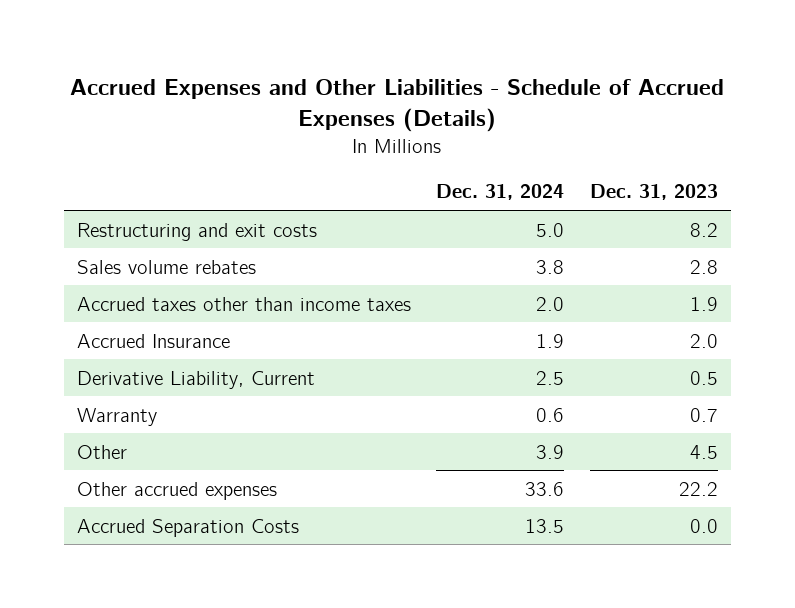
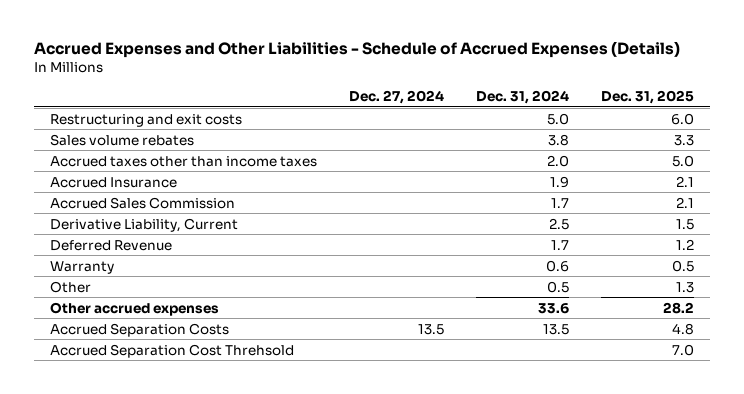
[589,184,718,201] Dec. 31, 2023 -> none
none -> [348,90,444,105] Dec. 27, 2024
none -> [601,90,695,105] Dec. 31, 2025
none -> [49,196,235,209] Accrued Sales Commission
none -> [49,239,172,251] Deferred Revenue
[536,444,565,459] 3.9 -> [546,280,569,293] 0.5
none -> [49,343,294,358] Accrued Separation Cost Threhsold

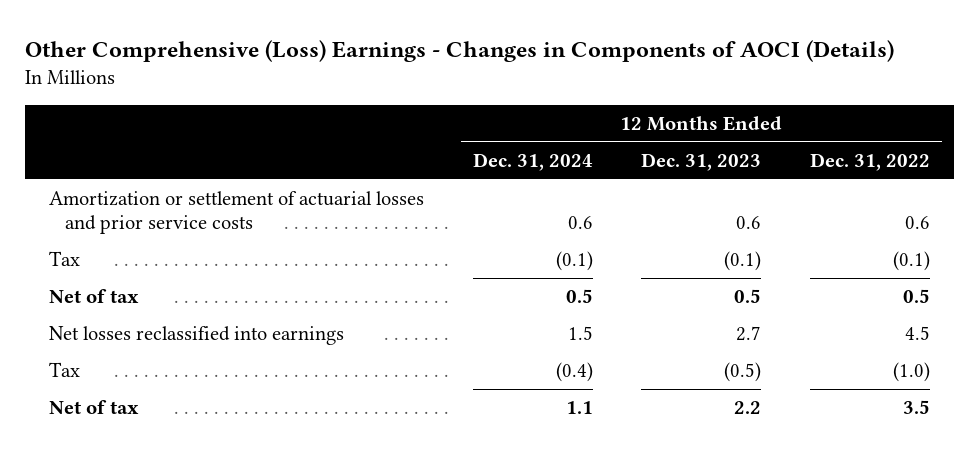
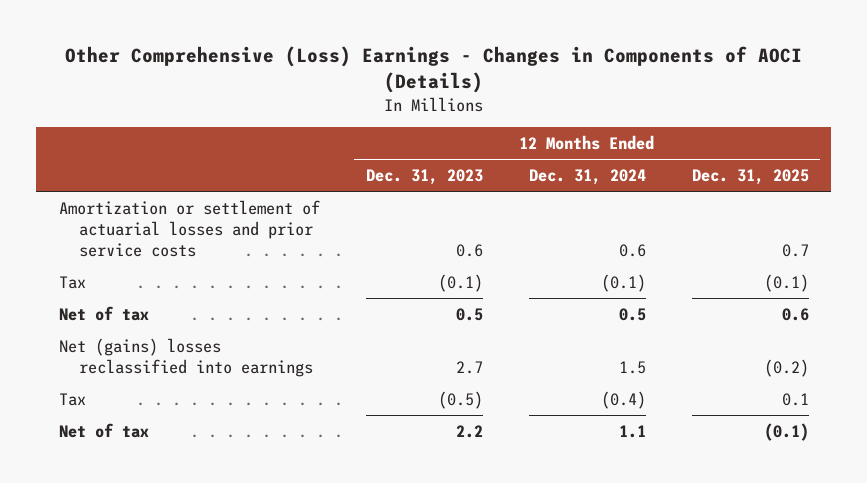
[809,152,930,171] Dec. 31, 2022 -> none
none -> [691,169,809,186] Dec. 31, 2025
[49,326,345,346] Net losses reclassified into earnings -> [58,337,314,378] Net (gains) losses reclassified into earnings

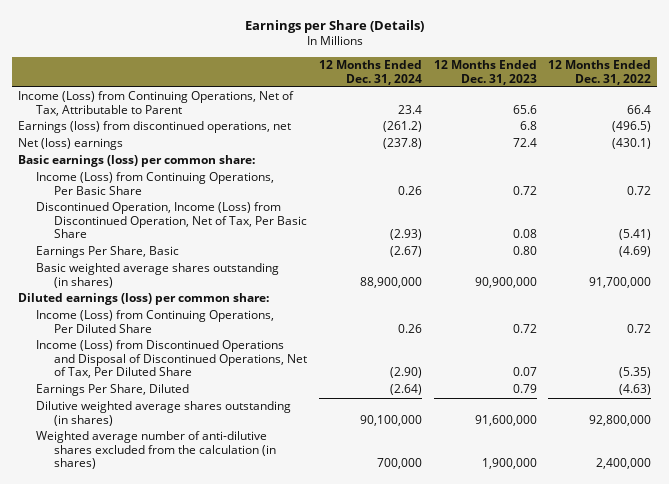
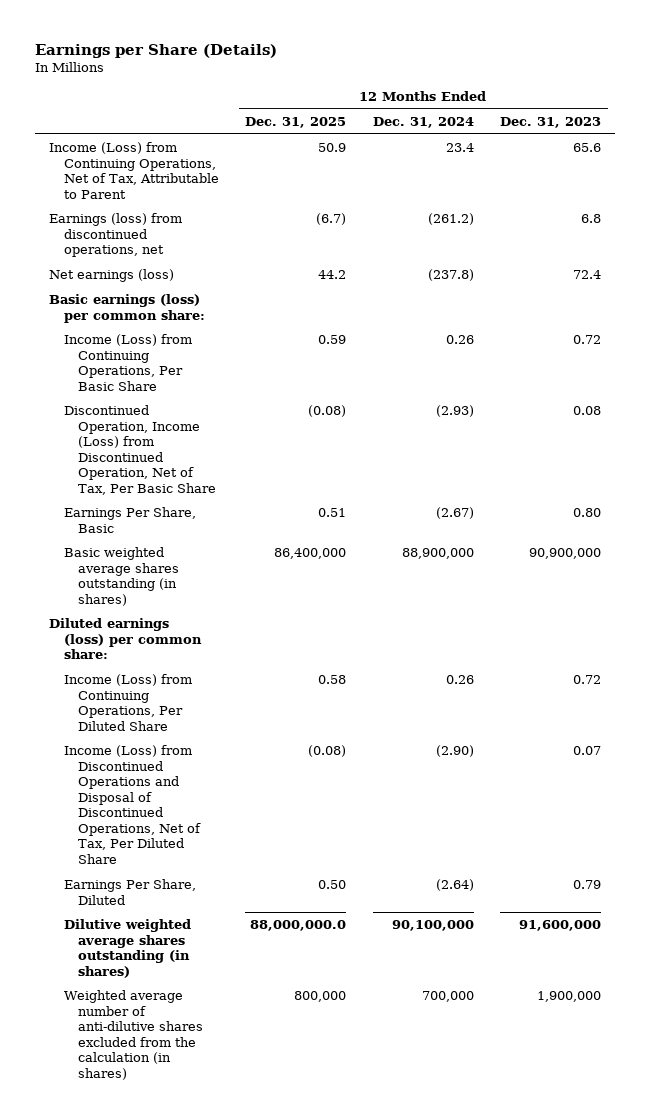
[548,60,652,85] 12 Months Ended Dec. 31, 2022 -> none
none -> [245,116,347,128] Dec. 31, 2025
[17,138,123,151] Net (loss) earnings -> [48,268,174,282] Net earnings (loss)

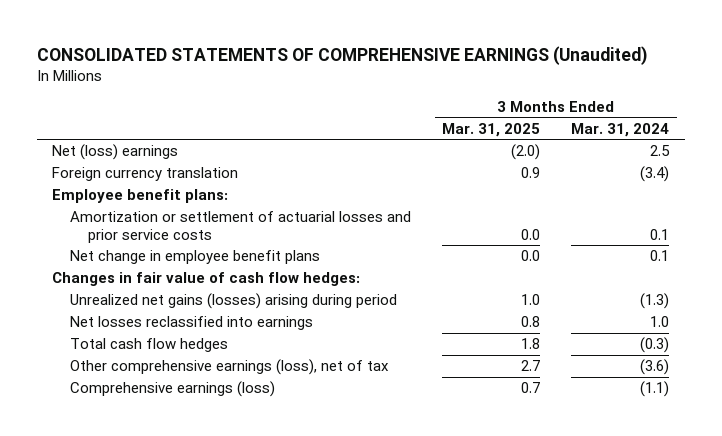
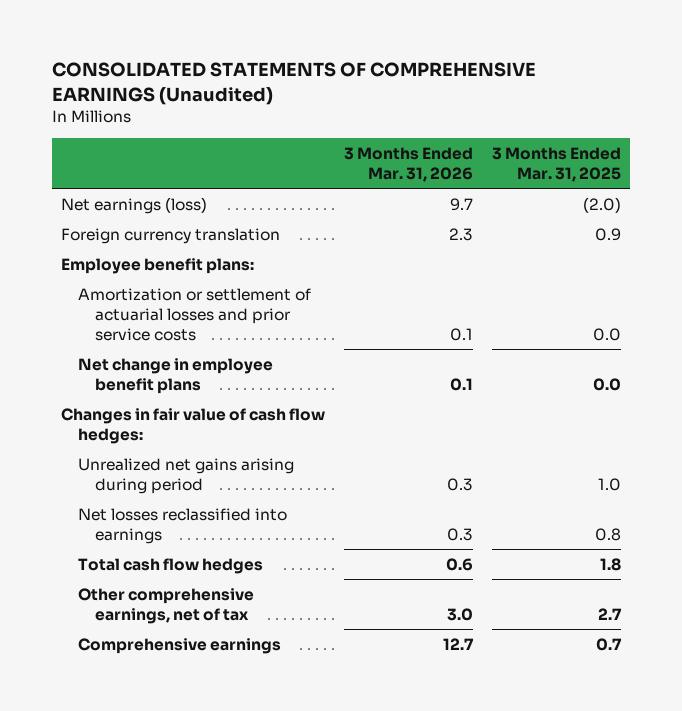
[571,123,670,138] Mar. 31, 2024 -> none
none -> [344,146,474,182] 3 Months Ended Mar. 31, 2026
[52,144,179,161] Net (loss) earnings -> [61,196,208,214] Net earnings (loss)
[70,293,398,310] Unrealized net gains (losses) arising during period -> [78,457,295,494] Unrealized net gains arising during period
[70,359,390,376] Other comprehensive earnings (loss), net of tax -> [78,587,255,624] Other comprehensive earnings, net of tax
[70,381,276,398] Comprehensive earnings (loss) -> [78,637,282,654] Comprehensive earnings

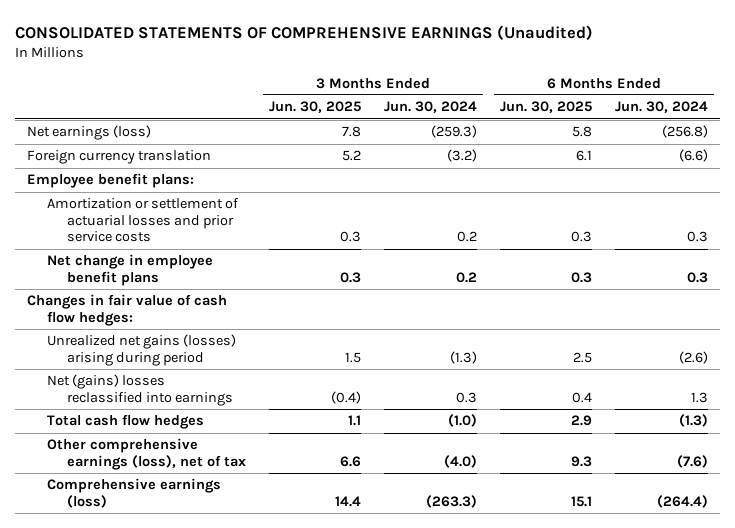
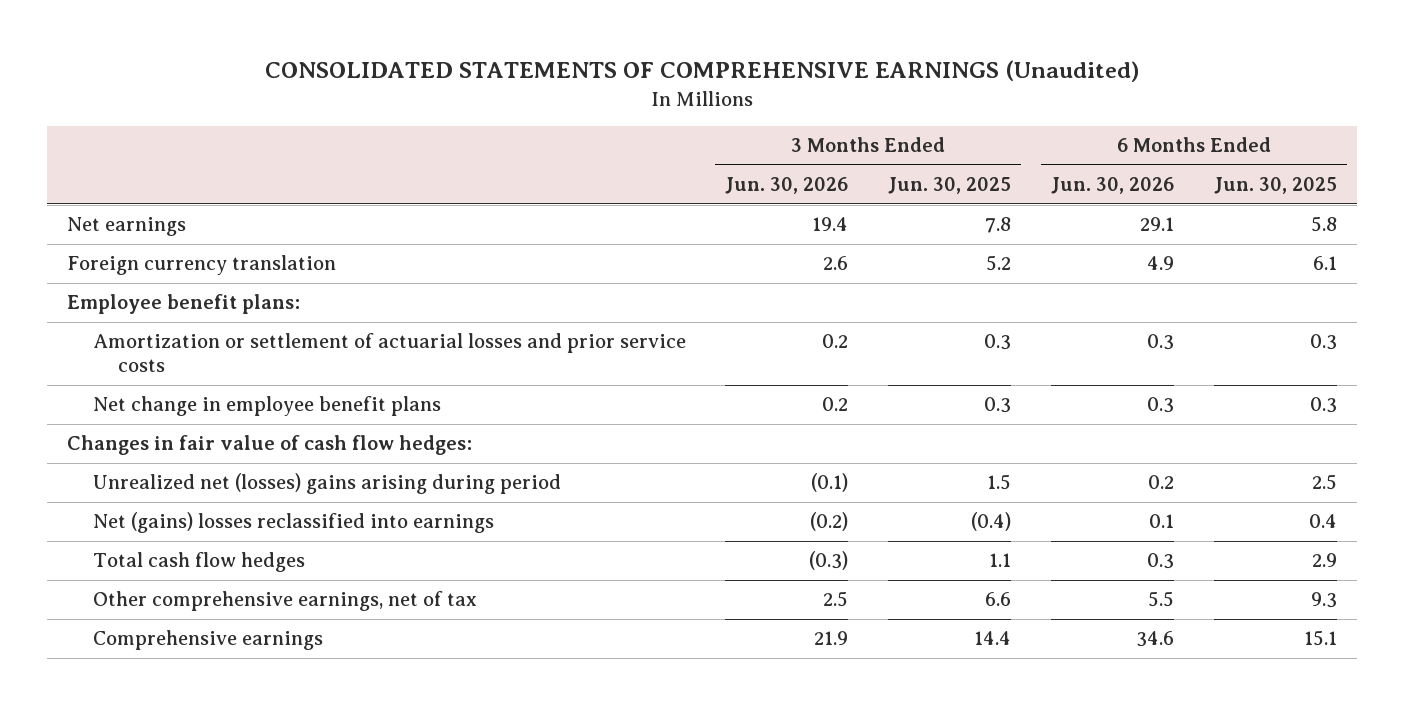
[384,101,478,114] Jun. 30, 2024 -> none
[615,101,709,114] Jun. 30, 2024 -> none
none -> [725,177,849,195] Jun. 30, 2026
none -> [1051,177,1175,195] Jun. 30, 2026
[26,125,151,141] Net earnings (loss) -> [67,217,187,237] Net earnings
[46,334,236,366] Unrealized net gains (losses) arising during period -> [92,473,561,495] Unrealized net (losses) gains arising during period
[46,438,247,470] Other comprehensive earnings (loss), net of tax -> [92,591,477,612] Other comprehensive earnings, net of tax
[46,478,221,508] Comprehensive earnings (loss) -> [92,630,323,651] Comprehensive earnings

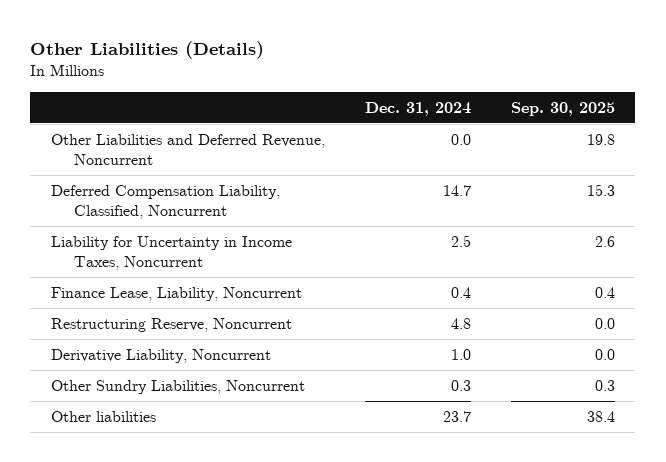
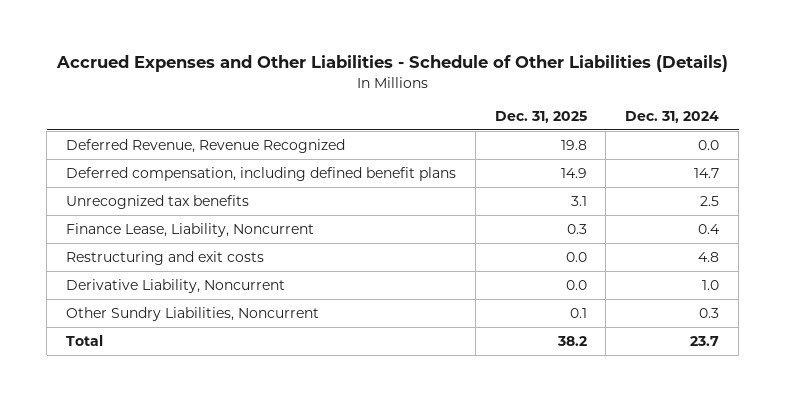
[30,40,265,59] Other Liabilities (Details) -> [55,55,728,73] Accrued Expenses and Other Liabilities - Schedule of Other Liabilities (Details)
[511,101,616,116] Sep. 30, 2025 -> none
none -> [494,110,587,123] Dec. 31, 2025
[50,133,325,166] Other Liabilities and Deferred Revenue, Noncurrent -> [65,138,345,153] Deferred Revenue, Revenue Recognized
[50,184,280,220] Deferred Compensation Liability, Classified, Noncurrent -> [65,166,456,181] Deferred compensation, including defined benefit plans
[50,235,292,271] Liability for Uncertainty in Income Taxes, Noncurrent -> [65,194,249,209] Unrecognized tax benefits
[50,317,292,332] Restructuring Reserve, Noncurrent -> [65,250,264,265] Restructuring and exit costs
[50,410,156,422] Other liabilities -> [65,334,103,346] Total

